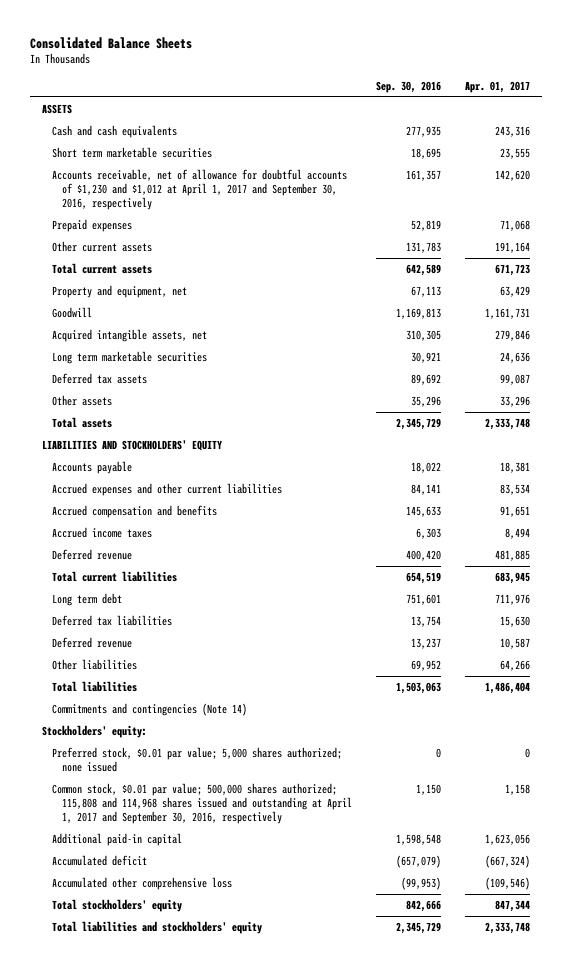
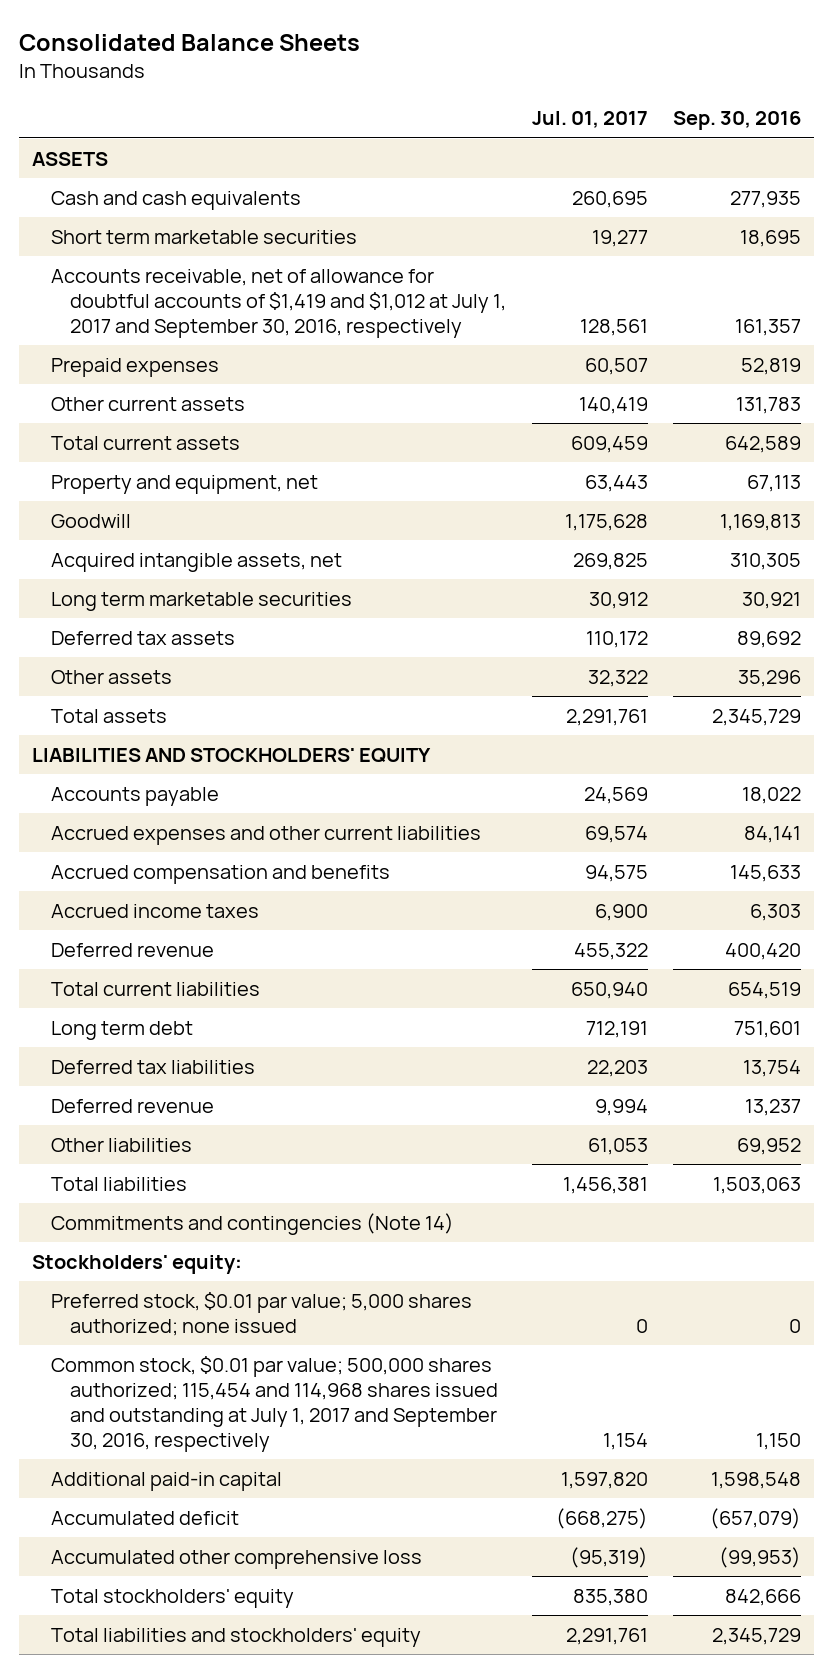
[465,80,531,93] Apr. 01, 2017 -> none
none -> [531,111,648,129] Jul. 01, 2017
[51,169,347,211] Accounts receivable, net of allowance for doubtful accounts of $1,230 and $1,012 at April 1, 2017 and September 30, 2016, respectively -> [51,269,507,338] Accounts receivable, net of allowance for doubtful accounts of $1,419 and $1,012 at July 1, 2017 and September 30, 2016, respectively
[51,783,352,825] Common stock, $0.01 par value; 500,000 shares authorized; 115,808 and 114,968 shares issued and outstanding at April 1, 2017 and September 30, 2016, respectively -> [51,1356,499,1452] Common stock, $0.01 par value; 500,000 shares authorized; 115,454 and 114,968 shares issued and outstanding at July 1, 2017 and September 30, 2016, respectively

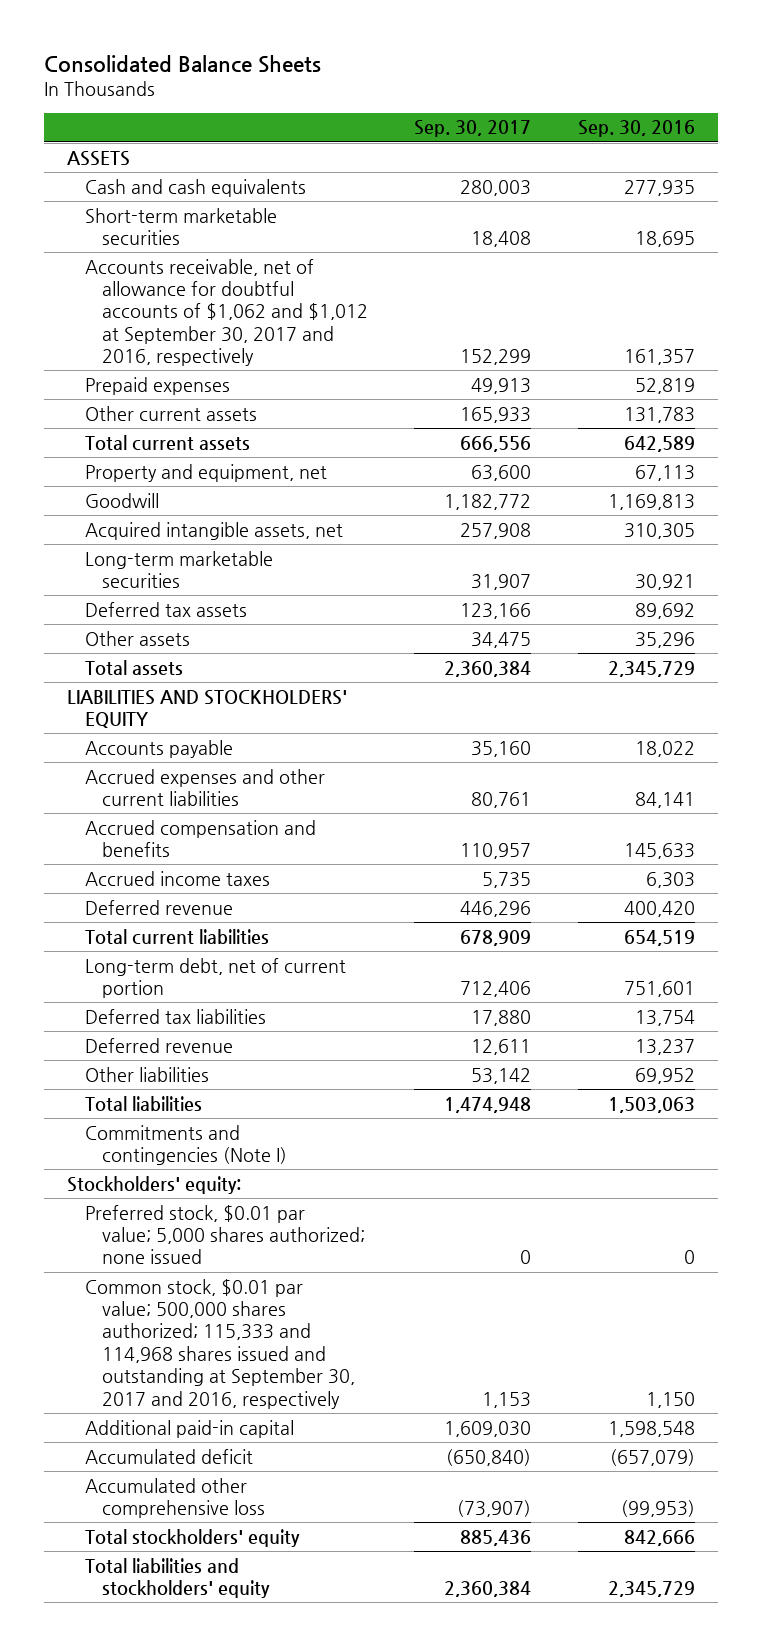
[531,111,648,129] Jul. 01, 2017 -> none
none -> [414,120,532,138] Sep. 30, 2017
[51,230,358,245] Short term marketable securities -> [84,207,277,246] Short-term marketable securities
[51,269,507,338] Accounts receivable, net of allowance for doubtful accounts of $1,419 and $1,012 at July 1, 2017 and September 30, 2016, respectively -> [84,258,368,367] Accounts receivable, net of allowance for doubtful accounts of $1,062 and $1,012 at September 30, 2017 and 2016, respectively
[51,592,353,612] Long term marketable securities -> [84,550,273,589] Long-term marketable securities
[51,1021,194,1041] Long term debt -> [84,957,346,999] Long-term debt, net of current portion
[51,1213,455,1236] Commitments and contingencies (Note 14) -> [84,1124,287,1166] Commitments and contingencies (Note I)
[51,1356,499,1452] Common stock, $0.01 par value; 500,000 shares authorized; 115,454 and 114,968 shares issued and outstanding at July 1, 2017 and September 30, 2016, respectively -> [84,1278,355,1409] Common stock, $0.01 par value; 500,000 shares authorized; 115,333 and 114,968 shares issued and outstanding at September 30, 2017 and 2016, respectively

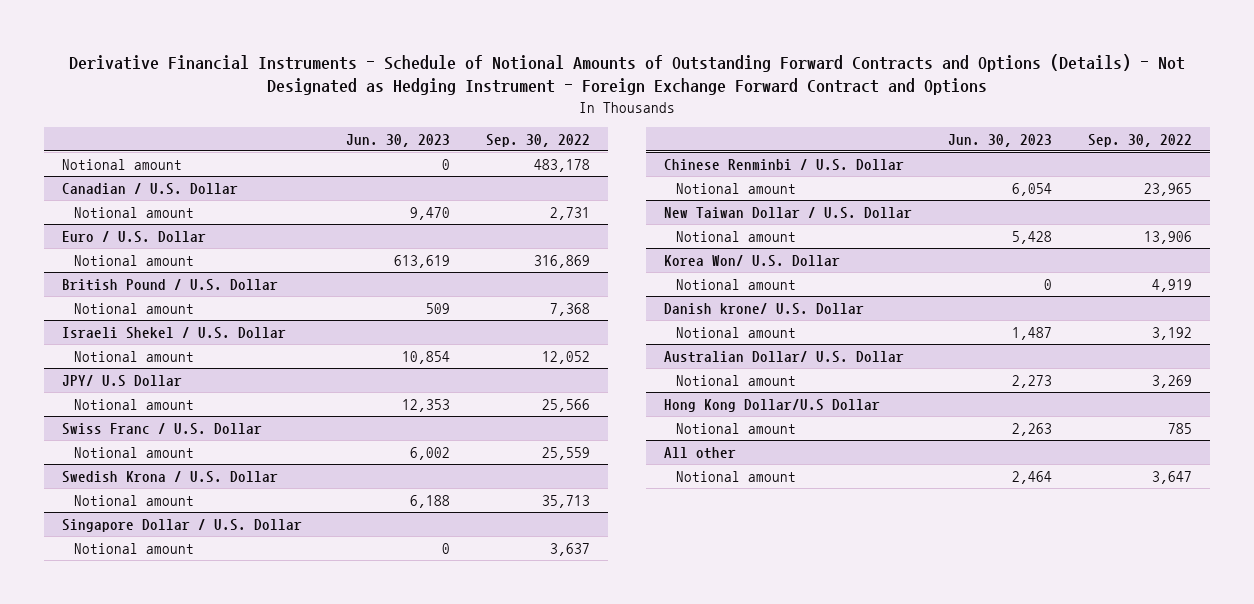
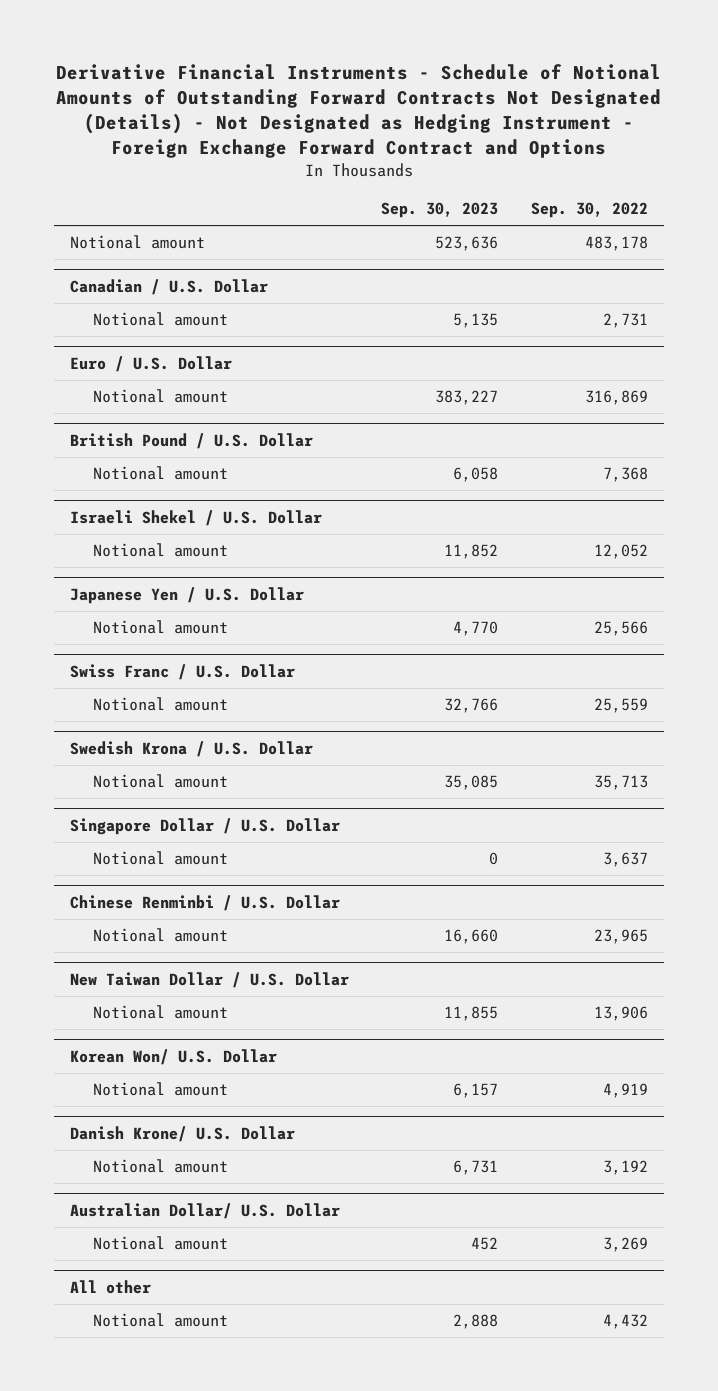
[69,53,1186,96] Derivative Financial Instruments - Schedule of Notional Amounts of Outstanding Forward Contracts and Options (Details) - Not Designated as Hedging Instrument - Foreign Exchange Forward Contract and Options -> [55,63,661,159] Derivative Financial Instruments - Schedule of Notional Amounts of Outstanding Forward Contracts Not Designated (Details) - Not Designated as Hedging Instrument - Foreign Exchange Forward Contract and Options
[346,133,451,147] Jun. 30, 2023 -> none
none -> [381,202,499,219] Sep. 30, 2023
[62,374,183,387] JPY/ U.S Dollar -> [70,586,305,604] Japanese Yen / U.S. Dollar
[664,254,841,267] Korea Won/ U.S. Dollar -> [70,1048,278,1065] Korean Won/ U.S. Dollar
[664,302,865,315] Danish krone/ U.S. Dollar -> [70,1125,296,1142] Danish Krone/ U.S. Dollar
[664,398,881,412] Hong Kong Dollar/U.S Dollar -> none
[675,422,796,434] Notional amount -> none
[1151,470,1192,484] 3,647 -> [602,1314,648,1330] 4,432

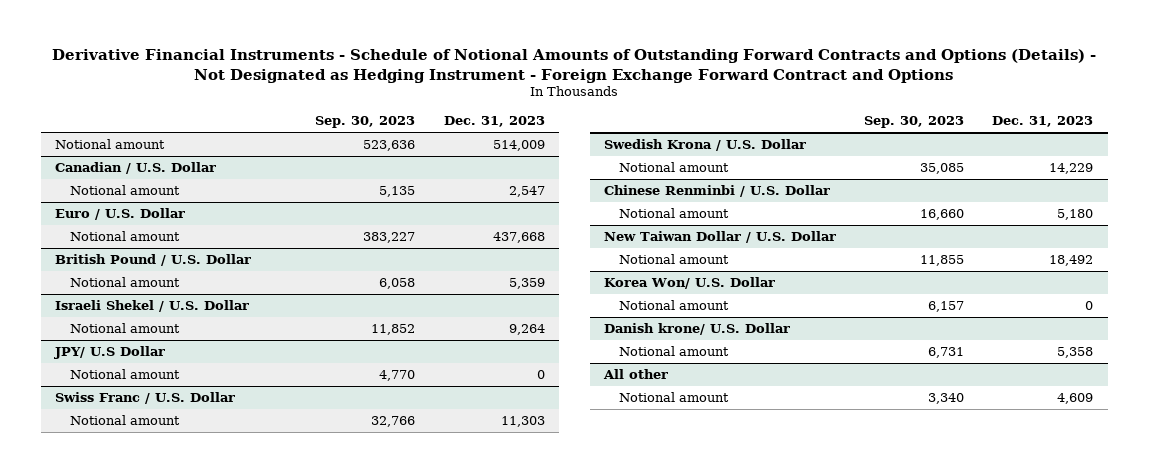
[55,63,661,159] Derivative Financial Instruments - Schedule of Notional Amounts of Outstanding Forward Contracts Not Designated (Details) - Not Designated as Hedging Instrument - Foreign Exchange Forward Contract and Options -> [52,49,1097,83] Derivative Financial Instruments - Schedule of Notional Amounts of Outstanding Forward Contracts and Options (Details) - Not Designated as Hedging Instrument - Foreign Exchange Forward Contract and Options
[530,202,648,219] Sep. 30, 2022 -> none
none -> [443,116,545,128] Dec. 31, 2023
[70,586,305,604] Japanese Yen / U.S. Dollar -> [54,346,166,360] JPY/ U.S Dollar
[70,817,341,835] Singapore Dollar / U.S. Dollar -> none
[92,851,228,866] Notional amount -> none
[70,1048,278,1065] Korean Won/ U.S. Dollar -> [603,277,775,290] Korea Won/ U.S. Dollar
[70,1125,296,1142] Danish Krone/ U.S. Dollar -> [603,323,790,336] Danish krone/ U.S. Dollar
[70,1202,341,1219] Australian Dollar/ U.S. Dollar -> none
[92,1236,228,1251] Notional amount -> none
[453,1314,499,1330] 2,888 -> [928,393,965,405] 3,340

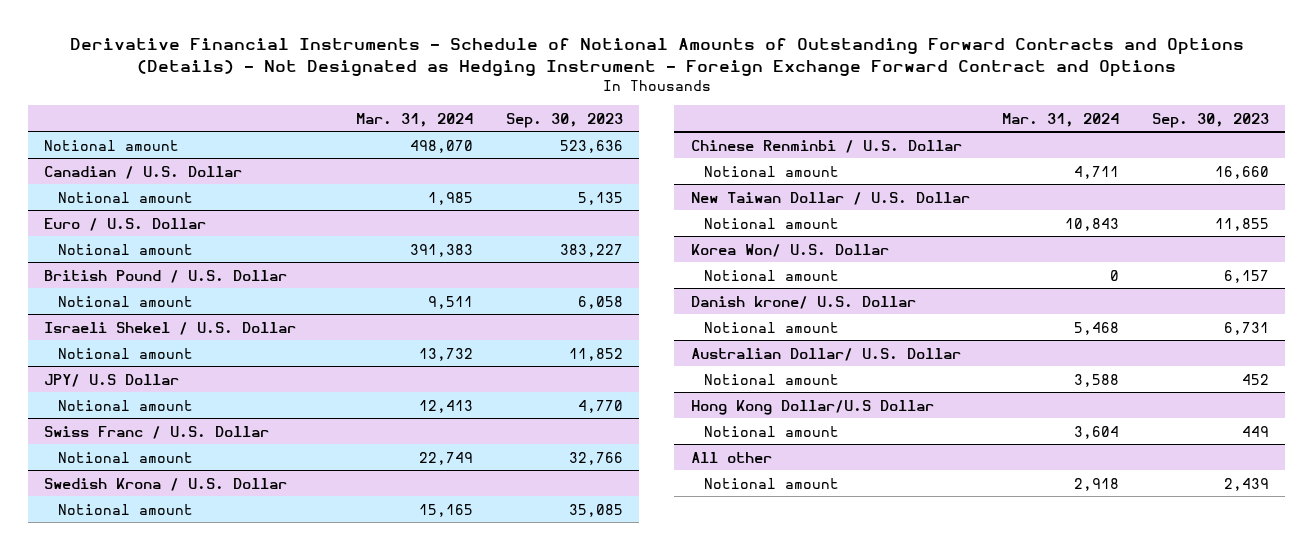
[443,116,545,128] Dec. 31, 2023 -> none
none -> [355,112,473,127] Mar. 31, 2024
none -> [690,347,961,361] Australian Dollar/ U.S. Dollar
none -> [704,373,840,385] Notional amount
none -> [690,399,934,415] Hong Kong Dollar/U.S Dollar
none -> [704,425,840,437] Notional amount
[928,393,965,405] 3,340 -> [1223,477,1269,491] 2,439

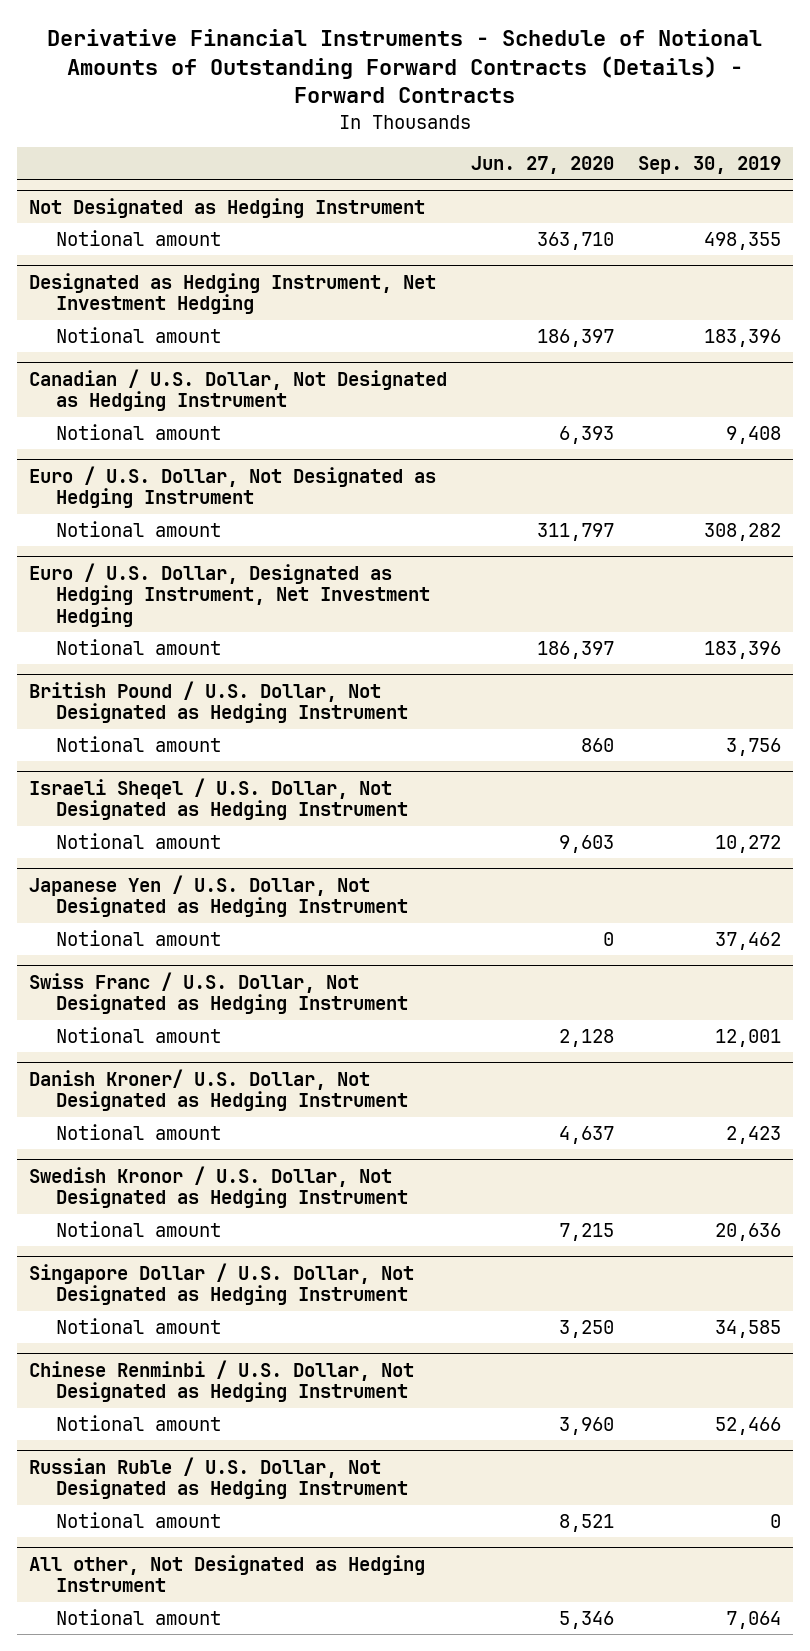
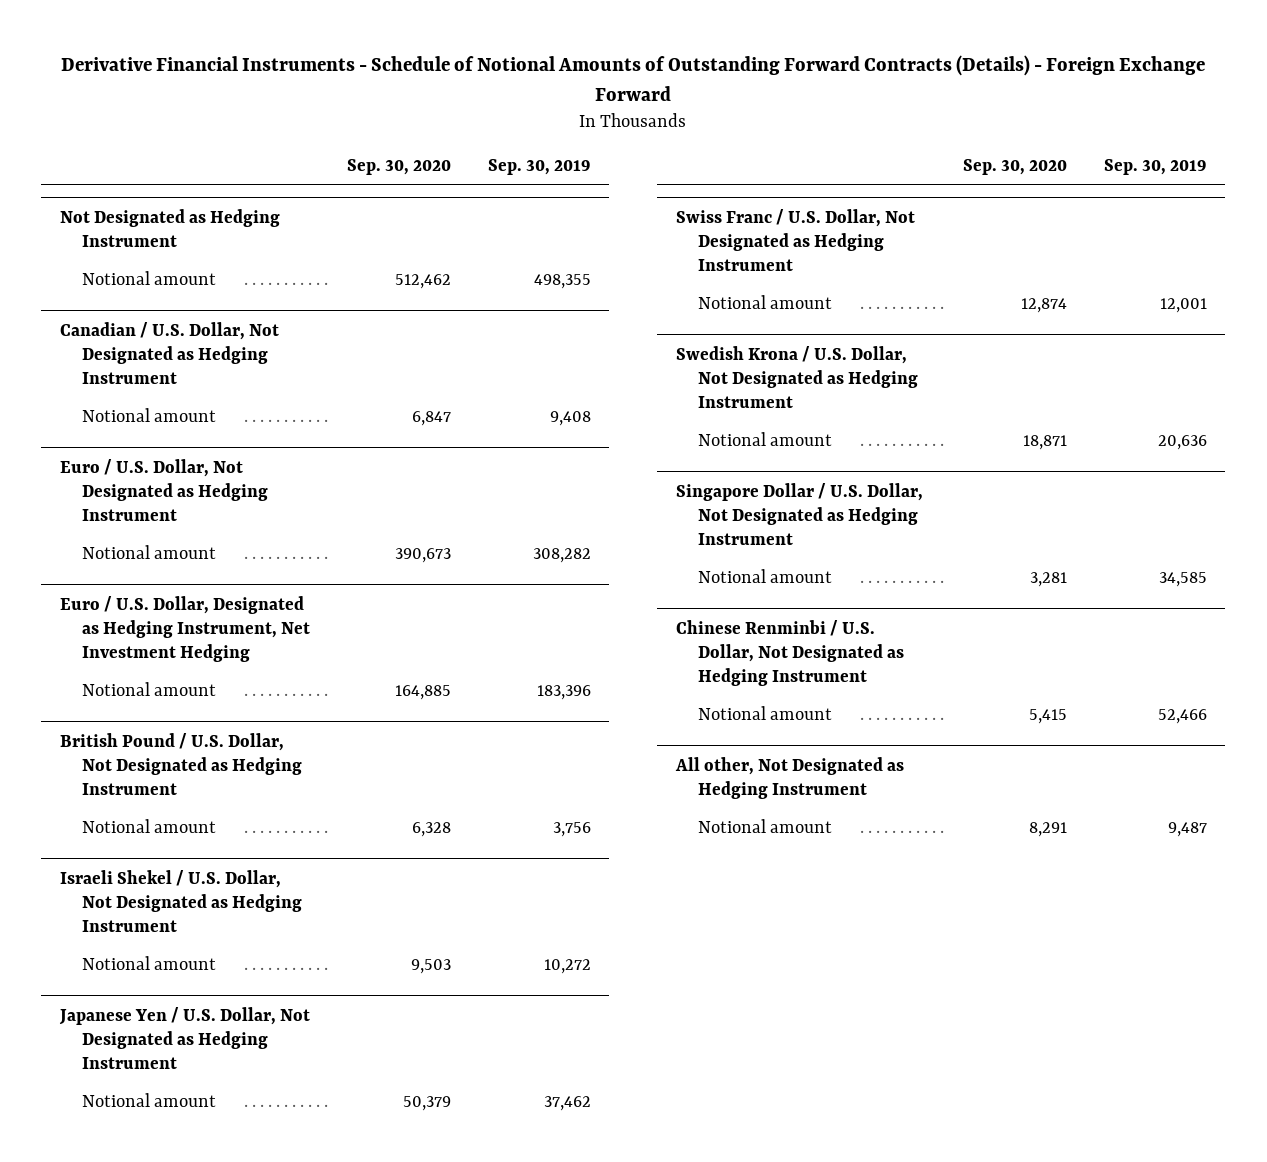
[47,28,763,104] Derivative Financial Instruments - Schedule of Notional Amounts of Outstanding Forward Contracts (Details) - Forward Contracts -> [61,55,1206,102] Derivative Financial Instruments - Schedule of Notional Amounts of Outstanding Forward Contracts (Details) - Foreign Exchange Forward
[471,155,615,174] Jun. 27, 2020 -> none
none -> [346,159,451,176] Sep. 30, 2020
[29,272,437,315] Designated as Hedging Instrument, Net Investment Hedging -> none
[56,326,222,343] Notional amount -> none
[29,777,409,821] Israeli Sheqel / U.S. Dollar, Not Designated as Hedging Instrument -> [59,869,302,932] Israeli Shekel / U.S. Dollar, Not Designated as Hedging Instrument
[29,1068,409,1112] Danish Kroner/ U.S. Dollar, Not Designated as Hedging Instrument -> none
[56,1123,222,1140] Notional amount -> none
[29,1165,409,1209] Swedish Kronor / U.S. Dollar, Not Designated as Hedging Instrument -> [675,345,918,408] Swedish Krona / U.S. Dollar, Not Designated as Hedging Instrument
[29,1456,409,1500] Russian Ruble / U.S. Dollar, Not Designated as Hedging Instrument -> none
[56,1511,222,1528] Notional amount -> none
[726,1610,782,1629] 7,064 -> [1167,821,1207,837] 9,487

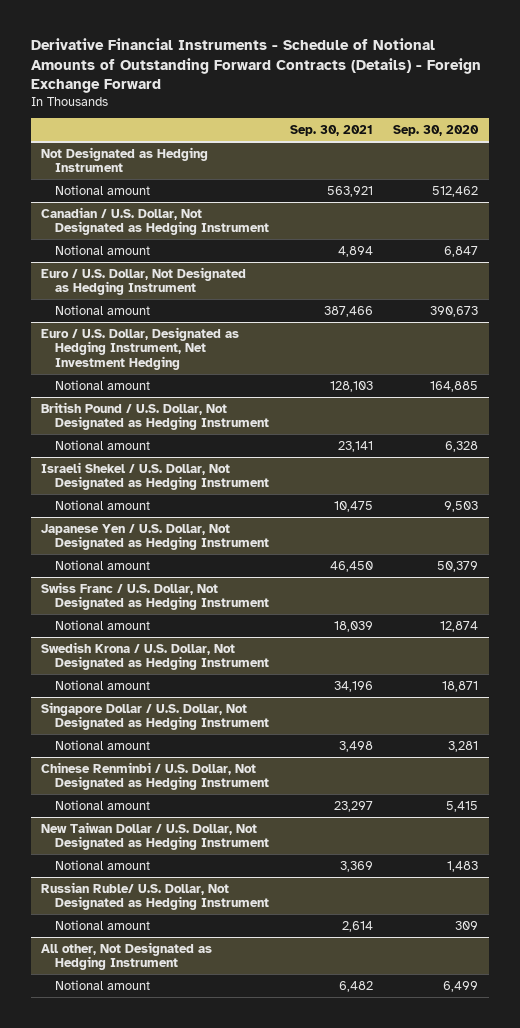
[487,159,591,176] Sep. 30, 2019 -> none
none -> [289,125,373,137] Sep. 30, 2021
none -> [41,821,270,851] New Taiwan Dollar / U.S. Dollar, Not Designated as Hedging Instrument
none -> [55,859,151,870] Notional amount
none -> [41,881,270,911] Russian Ruble/ U.S. Dollar, Not Designated as Hedging Instrument
none -> [55,919,151,930] Notional amount
[1028,821,1067,837] 8,291 -> [443,980,479,992] 6,499

